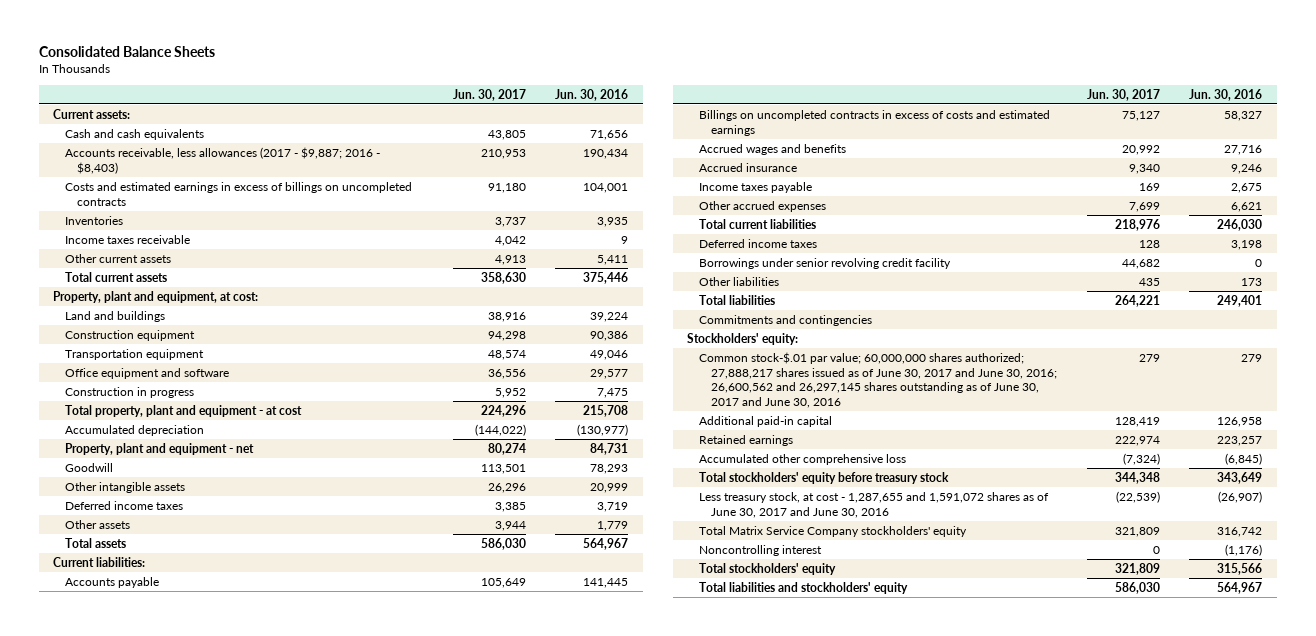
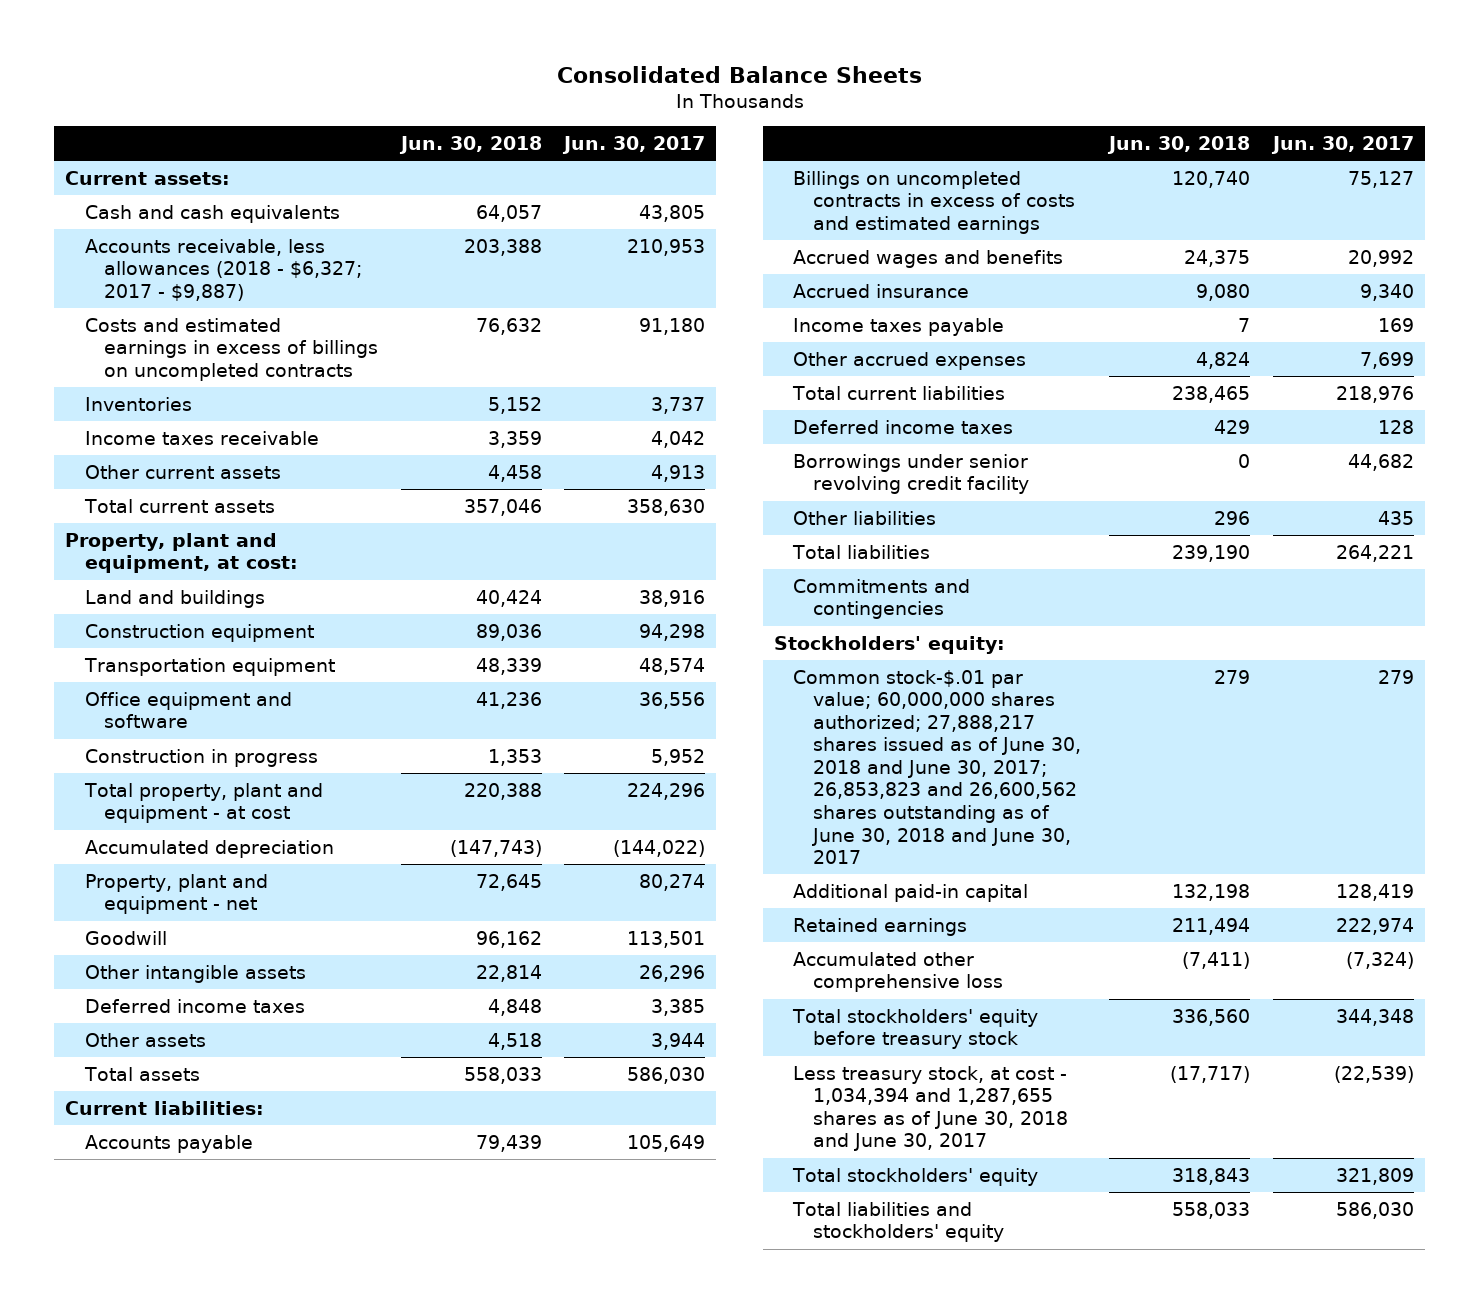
[555,88,629,101] Jun. 30, 2016 -> none
none -> [398,135,542,154] Jun. 30, 2018
[65,146,381,174] Accounts receivable, less allowances (2017 - $9,887; 2016 - $8,403) -> [84,238,363,301] Accounts receivable, less allowances (2018 - $6,327; 2017 - $9,887)
[699,351,1058,409] Common stock-$.01 par value; 60,000,000 shares authorized; 27,888,217 shares issued as of June 30, 2017 and June 30, 2016; 26,600,562 and 26,297,145 shares outstanding as of June 30, 2017 and June 30, 2016 -> [793,669,1081,865] Common stock-$.01 par value; 60,000,000 shares authorized; 27,888,217 shares issued as of June 30, 2018 and June 30, 2017; 26,853,823 and 26,600,562 shares outstanding as of June 30, 2018 and June 30, 2017
[699,525,968,537] Total Matrix Service Company stockholders' equity -> none
[699,544,823,556] Noncontrolling interest -> none
[699,491,1050,518] Less treasury stock, at cost - 1,287,655 and 1,591,072 shares as of June 30, 2017 and June 30, 2016 -> [793,1065,1068,1152] Less treasury stock, at cost - 1,034,394 and 1,287,655 shares as of June 30, 2018 and June 30, 2017

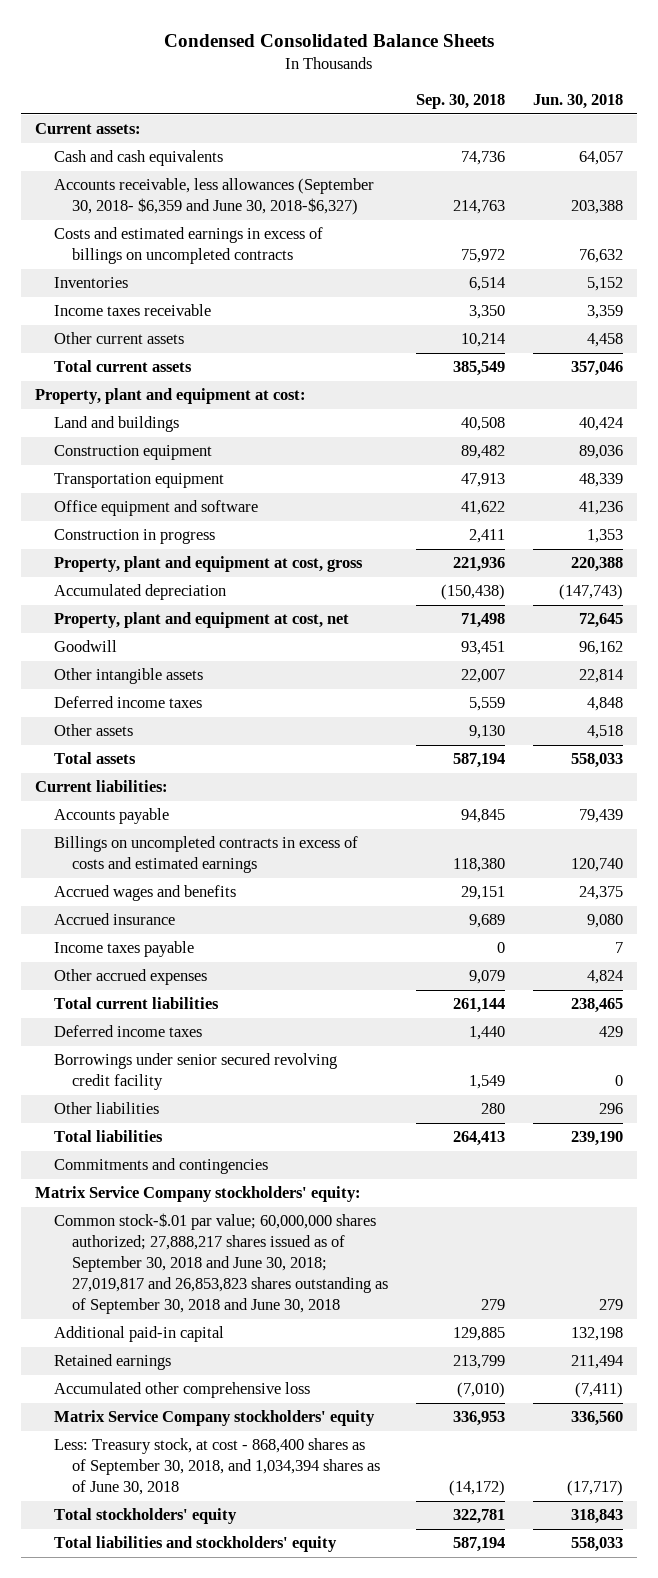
[556,65,922,83] Consolidated Balance Sheets -> [164,33,495,47] Condensed Consolidated Balance Sheets
[562,135,706,154] Jun. 30, 2017 -> none
none -> [415,94,505,110] Sep. 30, 2018
[84,238,363,301] Accounts receivable, less allowances (2018 - $6,327; 2017 - $9,887) -> [53,178,374,216] Accounts receivable, less allowances (September 30, 2018- $6,359 and June 30, 2018-$6,327)
[65,532,298,574] Property, plant and equipment, at cost: -> [35,388,307,405] Property, plant and equipment at cost:
[83,782,323,824] Total property, plant and equipment - at cost -> [53,556,363,573] Property, plant and equipment at cost, gross
[84,873,268,915] Property, plant and equipment - net -> [53,612,349,629] Property, plant and equipment at cost, net
[793,453,1029,495] Borrowings under senior revolving credit facility -> [53,1053,337,1091] Borrowings under senior secured revolving credit facility
[773,635,1005,654] Stockholders' equity: -> [35,1186,362,1203] Matrix Service Company stockholders' equity:
[793,669,1081,865] Common stock-$.01 par value; 60,000,000 shares authorized; 27,888,217 shares issued as of June 30, 2018 and June 30, 2017; 26,853,823 and 26,600,562 shares outstanding as of June 30, 2018 and June 30, 2017 -> [53,1213,388,1315] Common stock-$.01 par value; 60,000,000 shares authorized; 27,888,217 shares issued as of September 30, 2018 and June 30, 2018; 27,019,817 and 26,853,823 shares outstanding as of September 30, 2018 and June 30, 2018
[792,1008,1039,1050] Total stockholders' equity before treasury stock -> [53,1410,375,1427] Matrix Service Company stockholders' equity
[793,1065,1068,1152] Less treasury stock, at cost - 1,034,394 and 1,287,655 shares as of June 30, 2018 and June 30, 2017 -> [53,1438,380,1496] Less: Treasury stock, at cost - 868,400 shares as of September 30, 2018, and 1,034,394 shares as of June 30, 2018

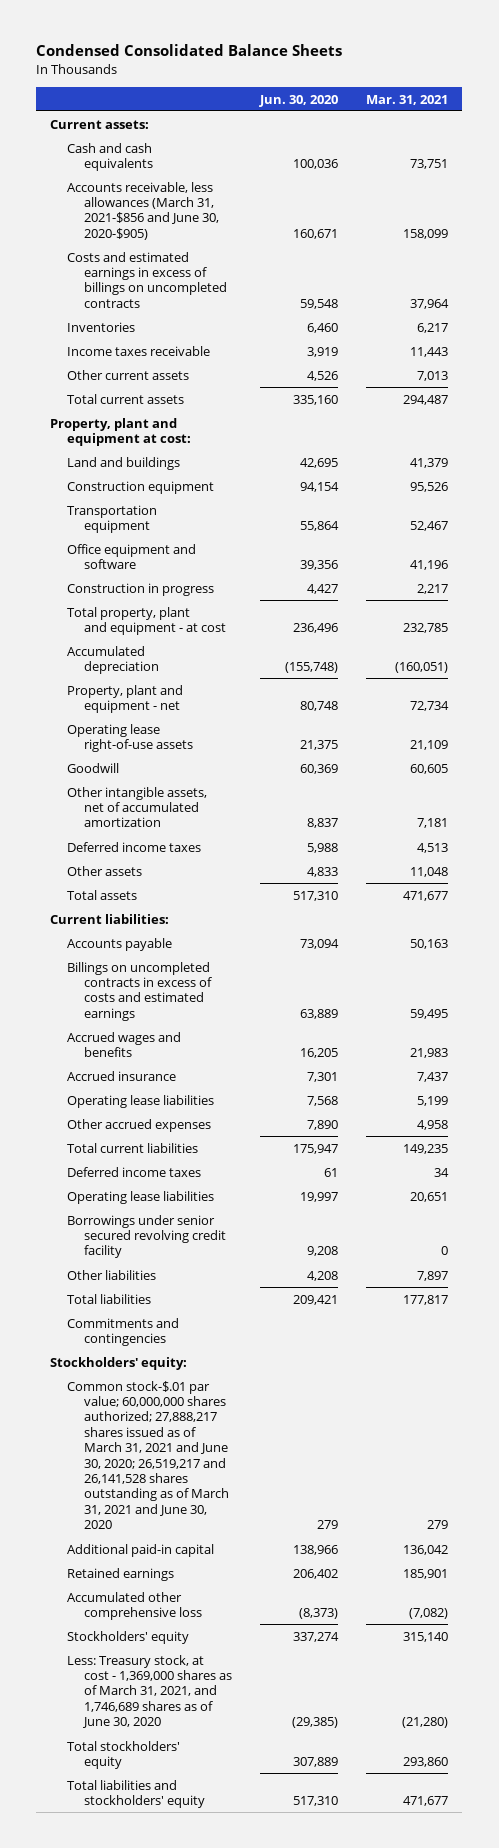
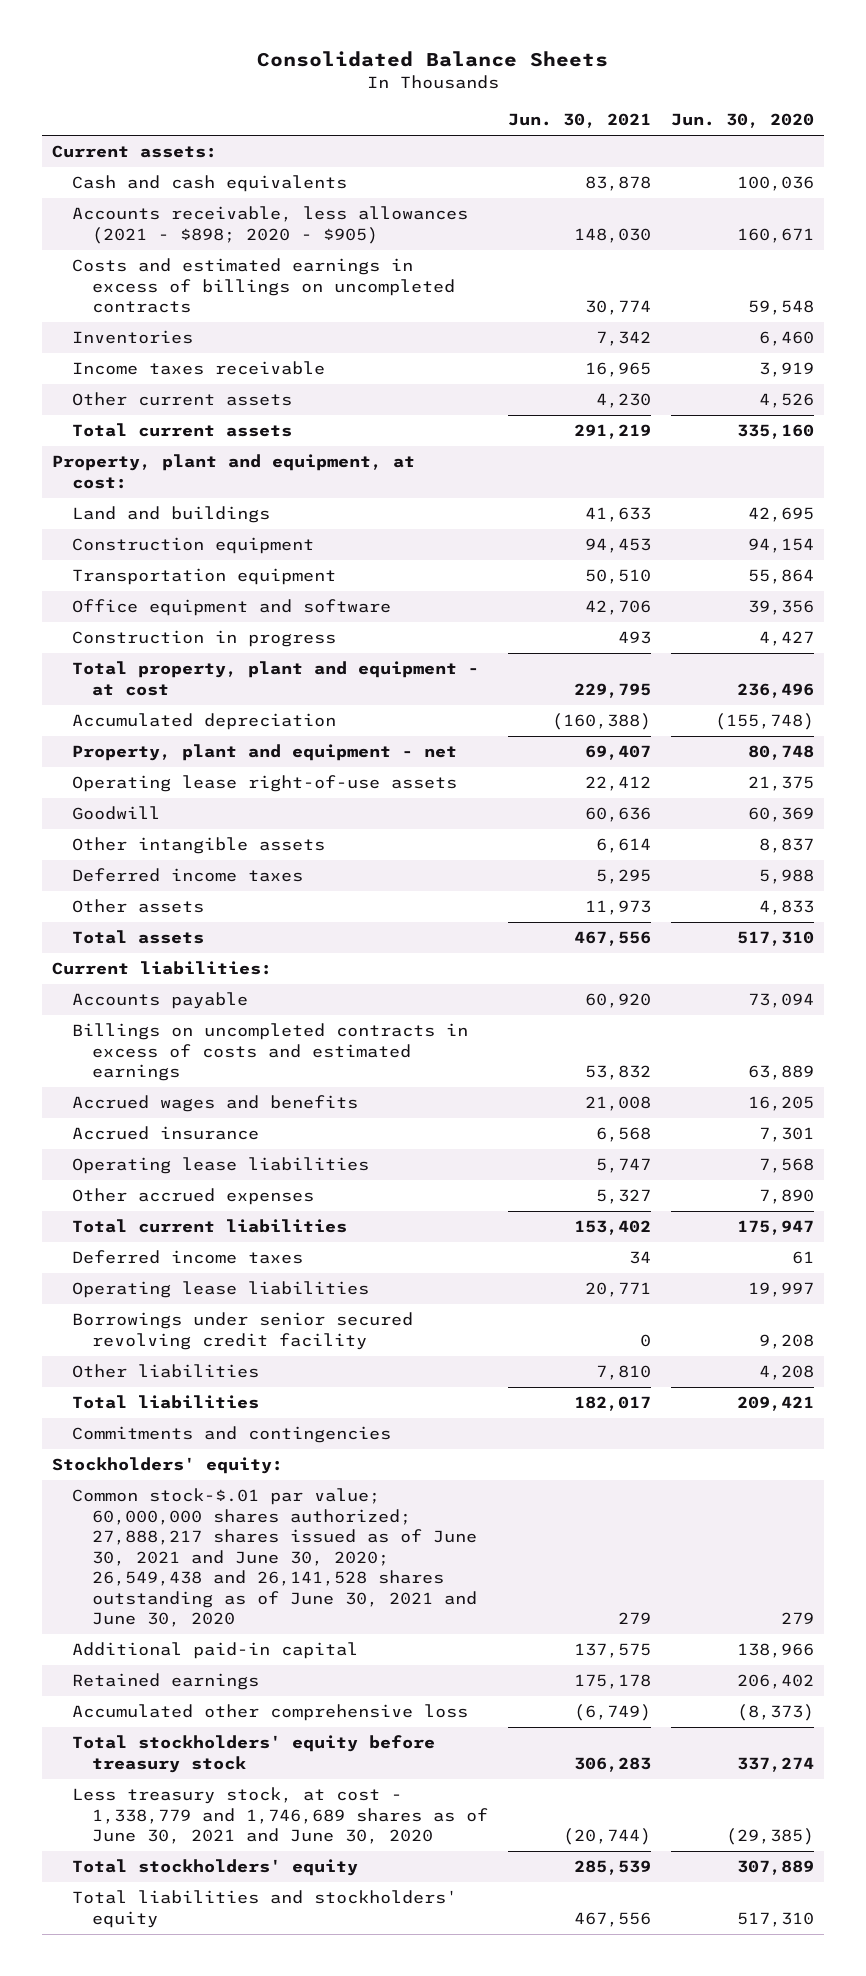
[36,44,343,57] Condensed Consolidated Balance Sheets -> [256,51,608,68] Consolidated Balance Sheets
[366,94,449,105] Mar. 31, 2021 -> none
none -> [507,113,651,129] Jun. 30, 2021
[67,181,220,240] Accounts receivable, less allowances (March 31, 2021-$856 and June 30, 2020-$905) -> [71,206,468,244] Accounts receivable, less allowances (2021 - $898; 2020 - $905)
[50,417,192,447] Property, plant and equipment at cost: -> [51,454,415,489] Property, plant and equipment, at cost:
[67,786,208,828] Other intangible assets, net of accumulated amortization -> [71,837,325,855] Other intangible assets
[67,1380,230,1530] Common stock-$.01 par value; 60,000,000 shares authorized; 27,888,217 shares issued as of March 31, 2021 and June 30, 2020; 26,519,217 and 26,141,528 shares outstanding as of March 31, 2021 and June 30, 2020 -> [71,1488,477,1628] Common stock-$.01 par value; 60,000,000 shares authorized; 27,888,217 shares issued as of June 30, 2021 and June 30, 2020; 26,549,438 and 26,141,528 shares outstanding as of June 30, 2021 and June 30, 2020
[67,1630,190,1644] Stockholders' equity -> [71,1735,435,1773] Total stockholders' equity before treasury stock
[67,1654,233,1729] Less: Treasury stock, at cost - 1,369,000 shares as of March 31, 2021, and 1,746,689 shares as of June 30, 2020 -> [71,1787,488,1845] Less treasury stock, at cost - 1,338,779 and 1,746,689 shares as of June 30, 2021 and June 30, 2020

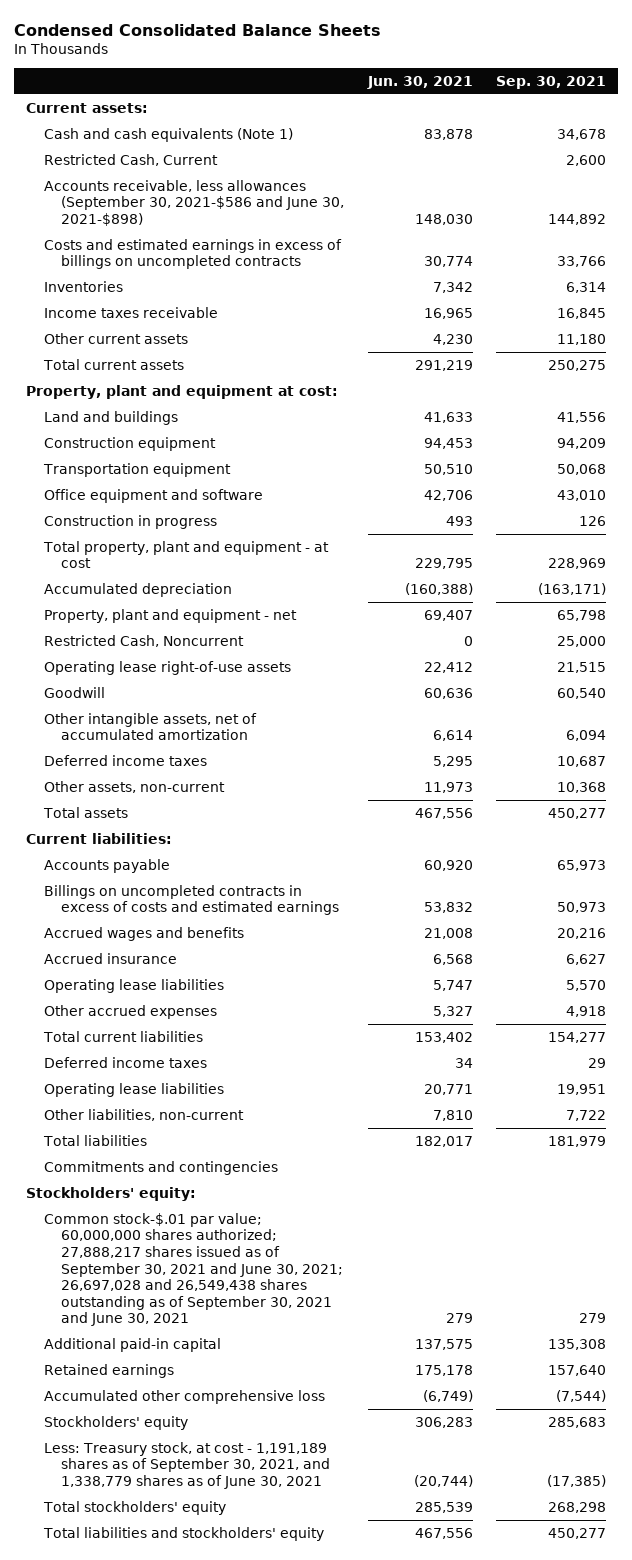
[256,51,608,68] Consolidated Balance Sheets -> [14,23,382,36] Condensed Consolidated Balance Sheets
[670,113,814,129] Jun. 30, 2020 -> none
none -> [495,75,606,89] Sep. 30, 2021
[71,175,347,193] Cash and cash equivalents -> [43,127,293,142] Cash and cash equivalents (Note 1)
none -> [43,153,218,166] Restricted Cash, Current
[71,206,468,244] Accounts receivable, less allowances (2021 - $898; 2020 - $905) -> [43,179,345,227] Accounts receivable, less allowances (September 30, 2021-$586 and June 30, 2021-$898)
[51,454,415,489] Property, plant and equipment, at cost: -> [25,384,338,399] Property, plant and equipment at cost:
none -> [43,634,244,647] Restricted Cash, Noncurrent
[71,837,325,855] Other intangible assets -> [43,712,257,741] Other intangible assets, net of accumulated amortization
[71,899,204,914] Other assets -> [43,780,225,793] Other assets, non-current
[71,1312,413,1350] Borrowings under senior secured revolving credit facility -> none
[71,1364,259,1379] Other liabilities -> [43,1108,244,1121] Other liabilities, non-current
[71,1488,477,1628] Common stock-$.01 par value; 60,000,000 shares authorized; 27,888,217 shares issued as of June 30, 2021 and June 30, 2020; 26,549,438 and 26,141,528 shares outstanding as of June 30, 2021 and June 30, 2020 -> [43,1212,344,1327] Common stock-$.01 par value; 60,000,000 shares authorized; 27,888,217 shares issued as of September 30, 2021 and June 30, 2021; 26,697,028 and 26,549,438 shares outstanding as of September 30, 2021 and June 30, 2021
[71,1735,435,1773] Total stockholders' equity before treasury stock -> [43,1415,188,1430] Stockholders' equity
[71,1787,488,1845] Less treasury stock, at cost - 1,338,779 and 1,746,689 shares as of June 30, 2021 and June 30, 2020 -> [43,1441,331,1490] Less: Treasury stock, at cost - 1,191,189 shares as of September 30, 2021, and 1,338,779 shares as of June 30, 2021

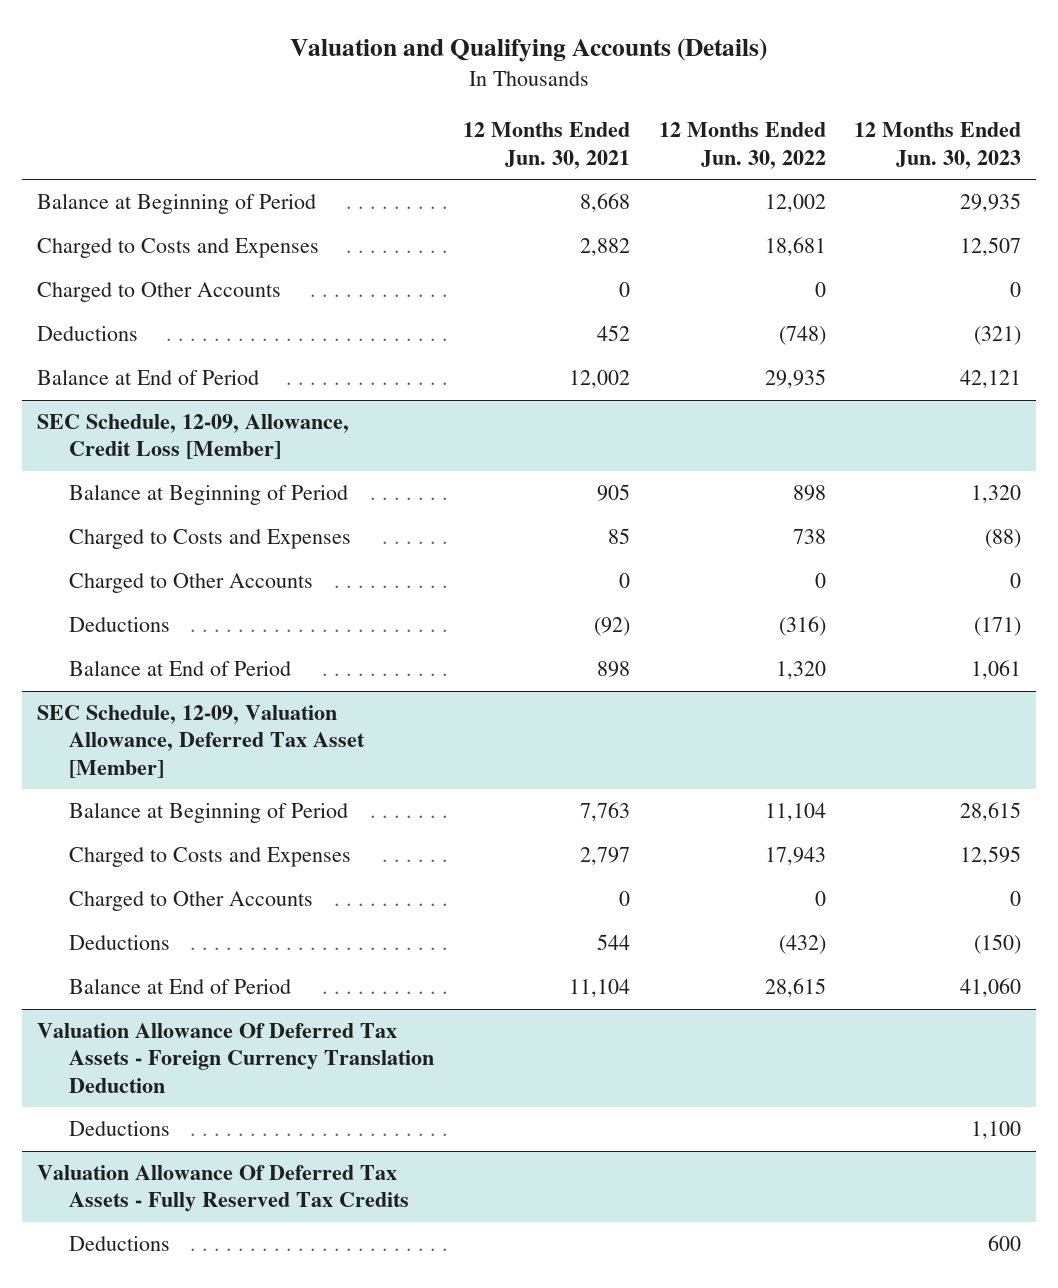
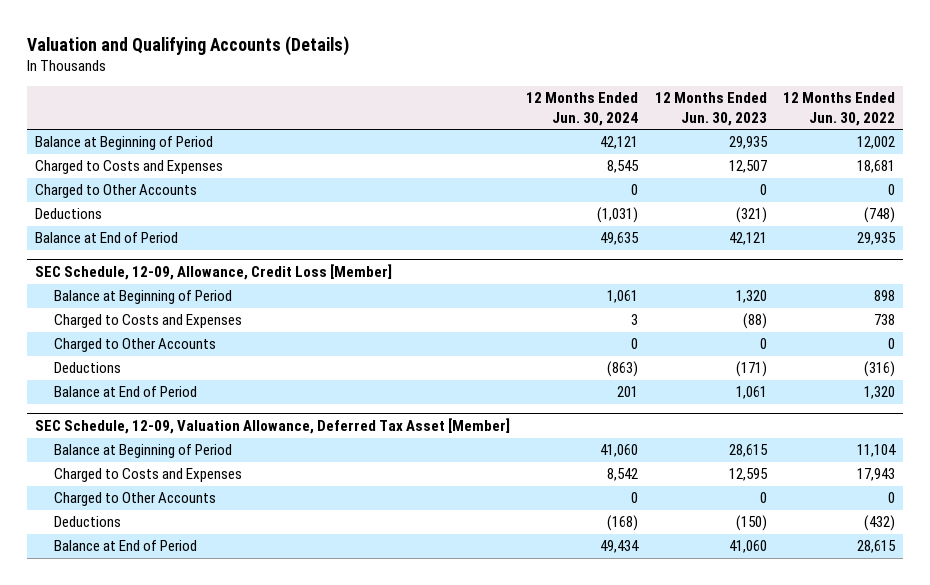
[462,122,630,169] 12 Months Ended Jun. 30, 2021 -> none
none -> [526,92,639,126] 12 Months Ended Jun. 30, 2024
[36,1023,434,1093] Valuation Allowance Of Deferred Tax Assets - Foreign Currency Translation Deduction -> none
[68,1121,170,1137] Deductions -> none
[36,1165,409,1213] Valuation Allowance Of Deferred Tax Assets - Fully Reserved Tax Credits -> none
[68,1236,170,1252] Deductions -> none

